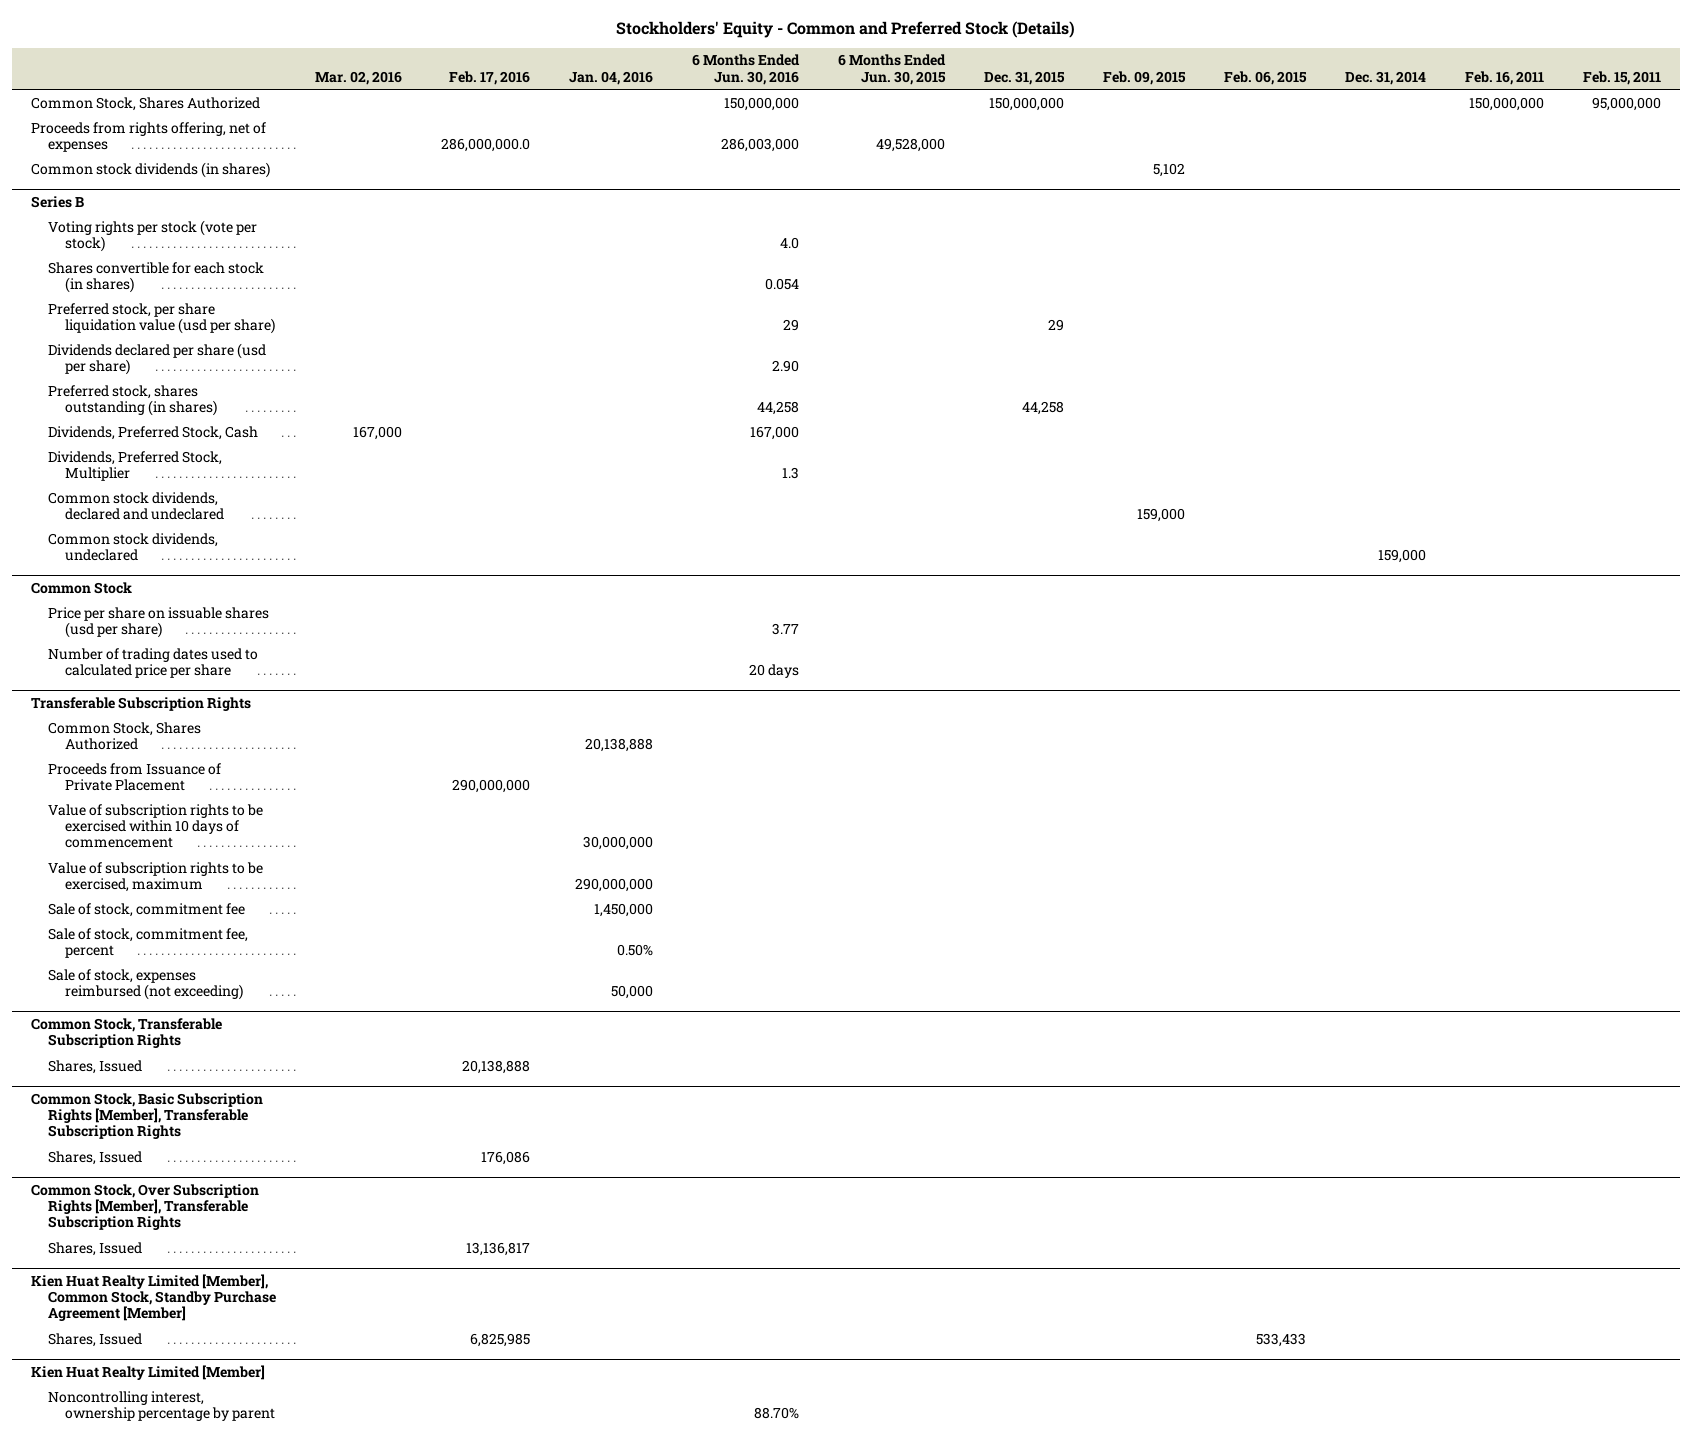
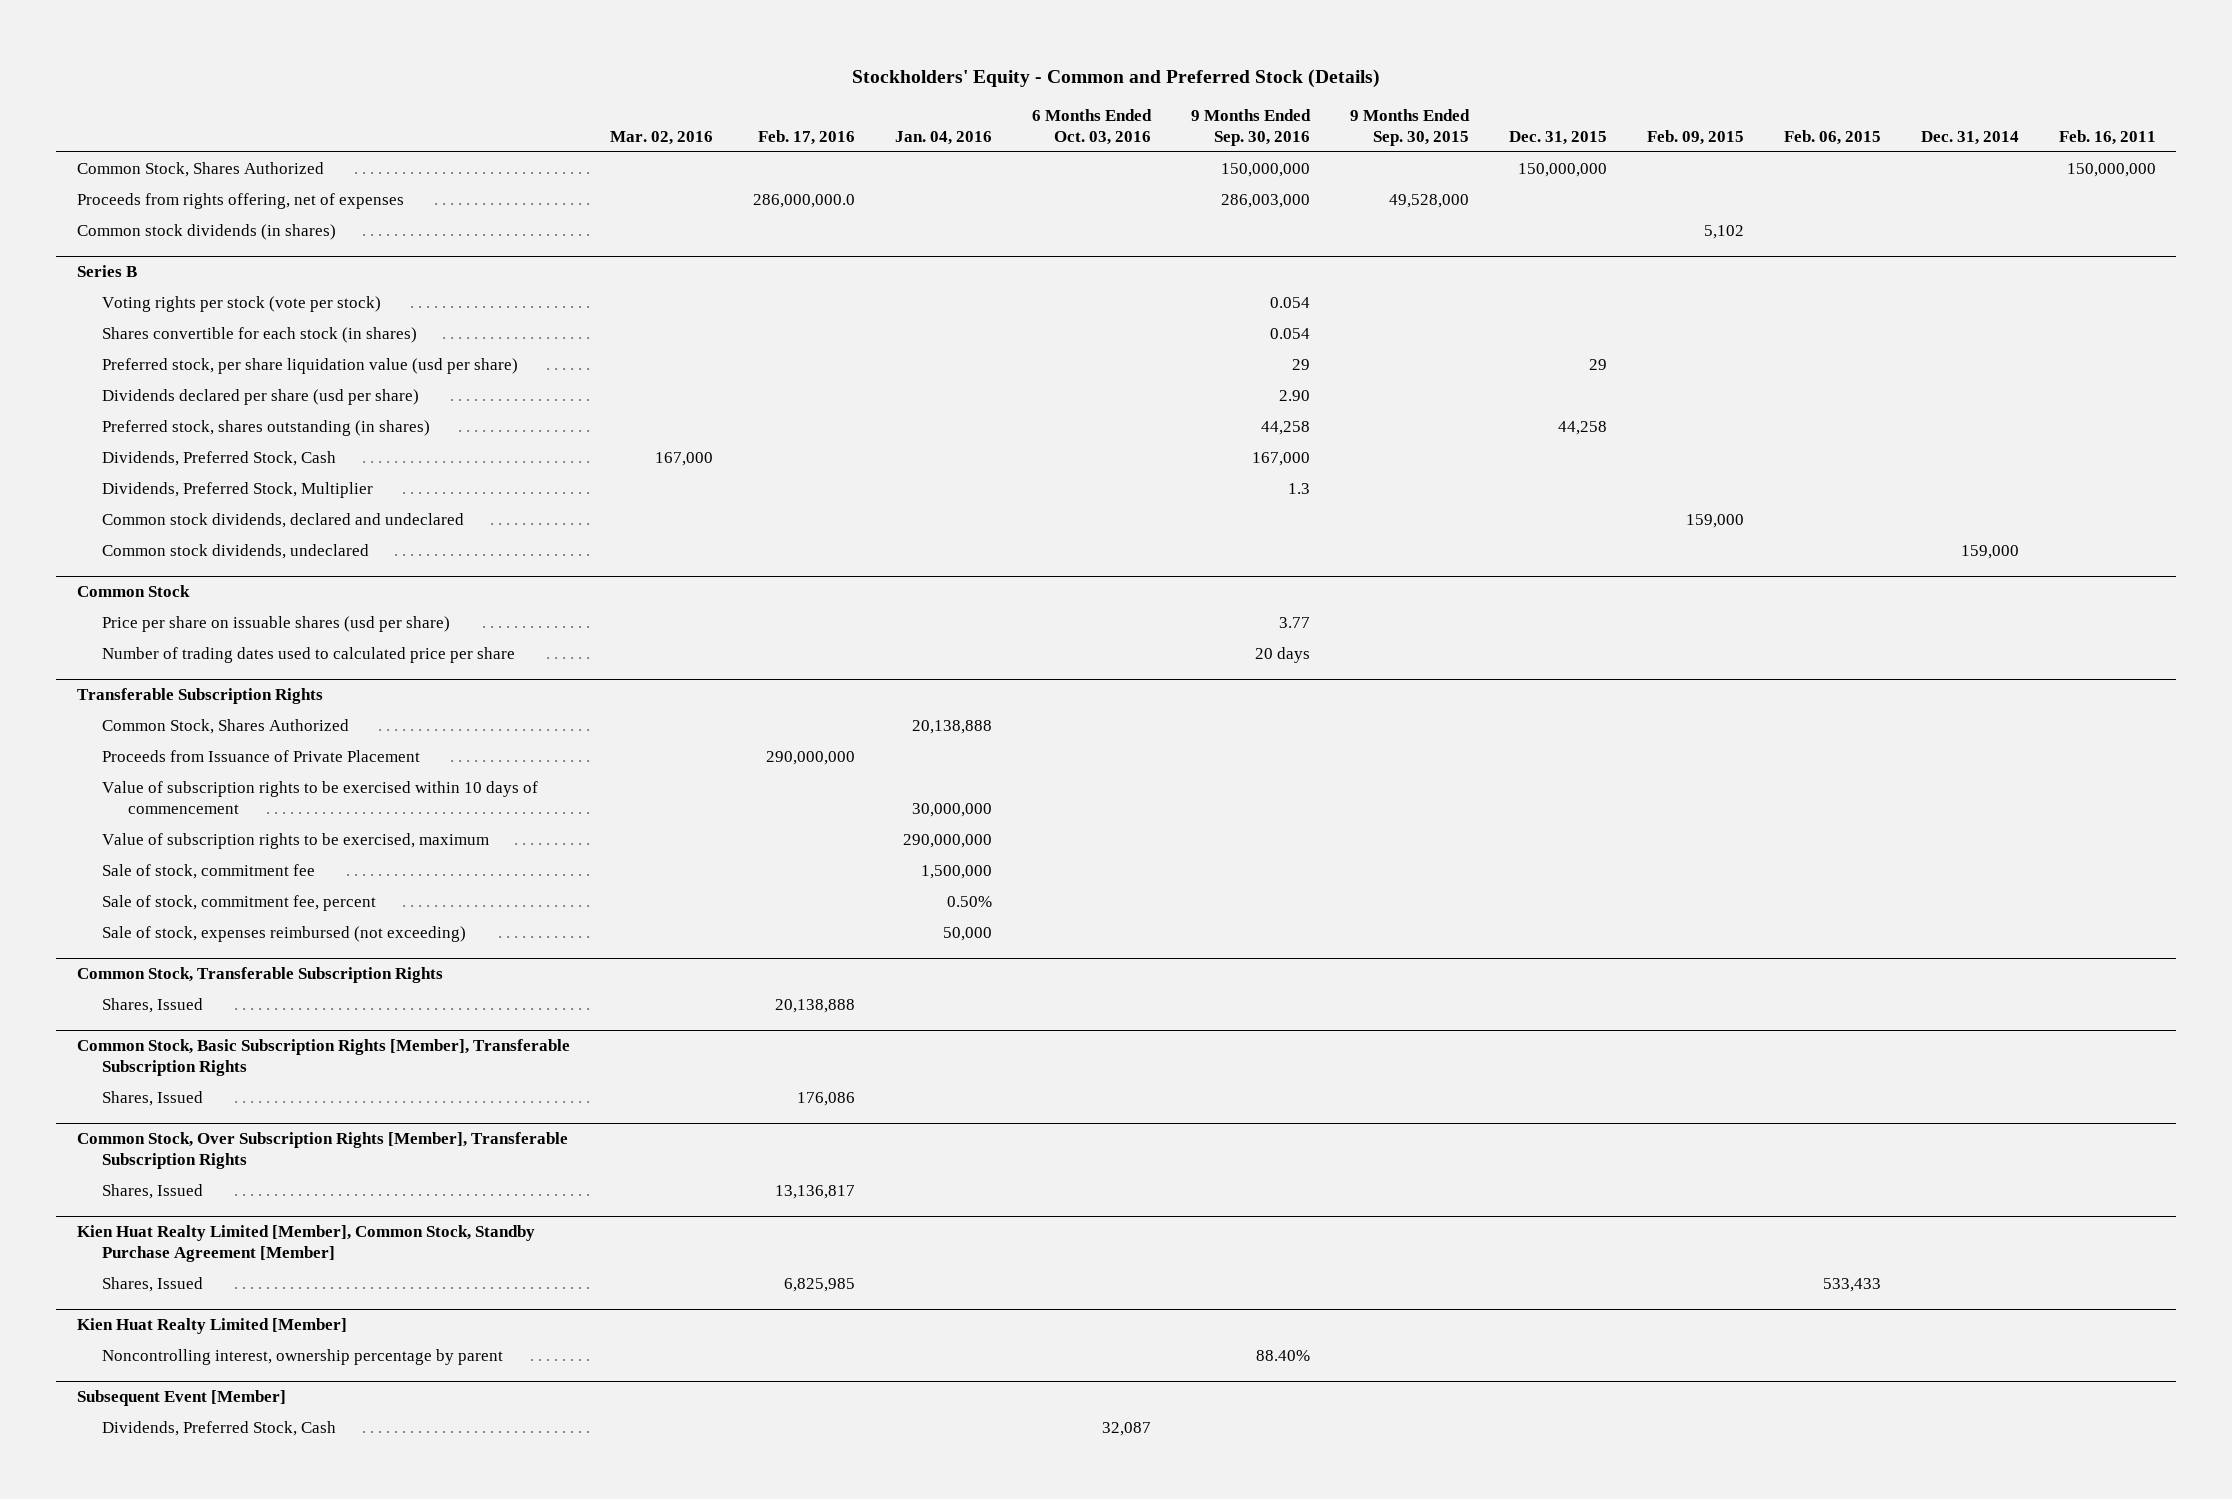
[692,54,801,85] 6 Months Ended Jun. 30, 2016 -> none
[838,54,947,85] 6 Months Ended Jun. 30, 2015 -> none
[1582,70,1661,85] Feb. 15, 2011 -> none
none -> [1031,109,1152,145] 6 Months Ended Oct. 03, 2016
none -> [1190,109,1311,146] 9 Months Ended Sep. 30, 2016
none -> [1349,109,1470,146] 9 Months Ended Sep. 30, 2015
[594,902,654,917] 1,450,000 -> [920,865,992,880] 1,500,000
none -> [76,1390,286,1407] Subsequent Event [Member]
none -> [102,1421,337,1437] Dividends, Preferred Stock, Cash

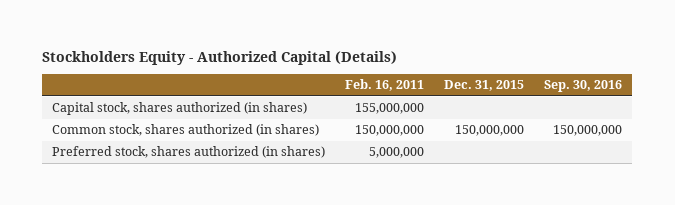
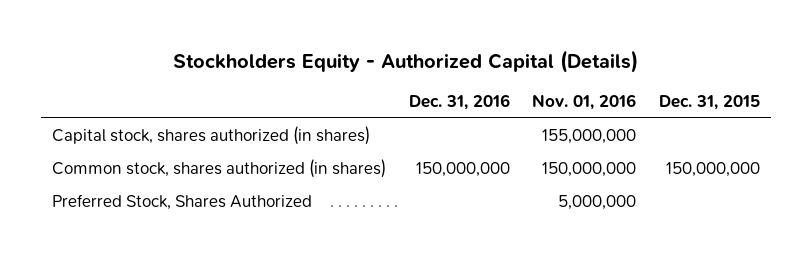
[345,79,425,92] Feb. 16, 2011 -> none
[544,80,623,93] Sep. 30, 2016 -> none
none -> [408,94,510,111] Dec. 31, 2016
none -> [532,94,637,111] Nov. 01, 2016
[52,146,326,159] Preferred stock, shares authorized (in shares) -> [52,194,313,211] Preferred Stock, Shares Authorized

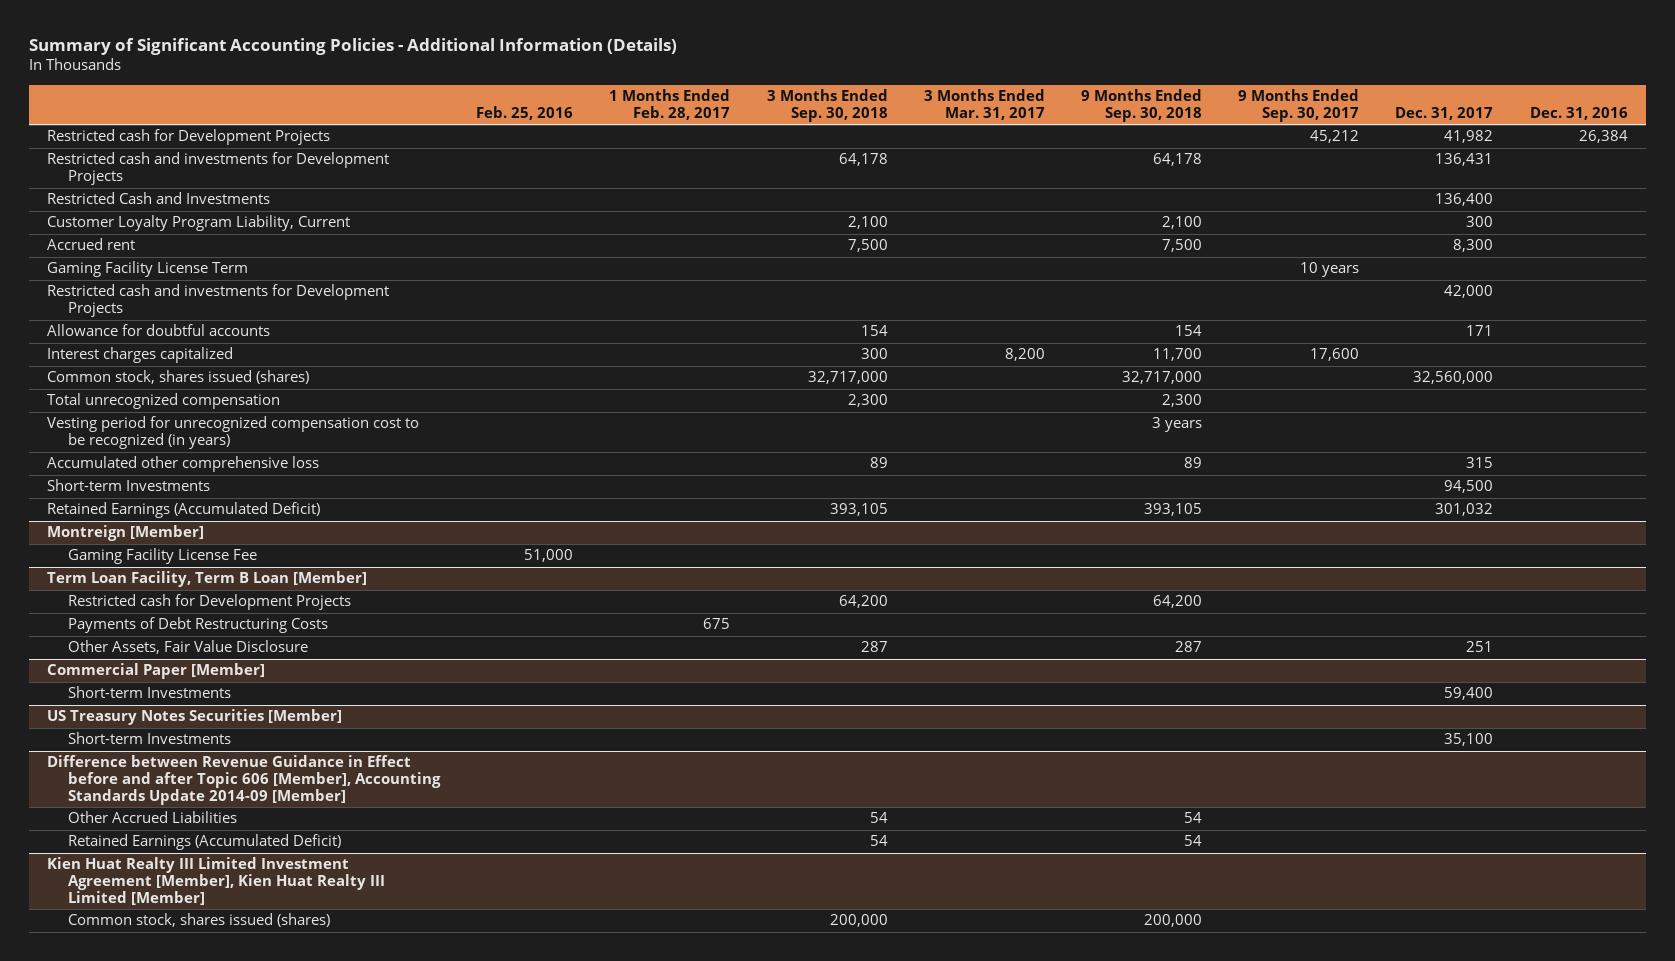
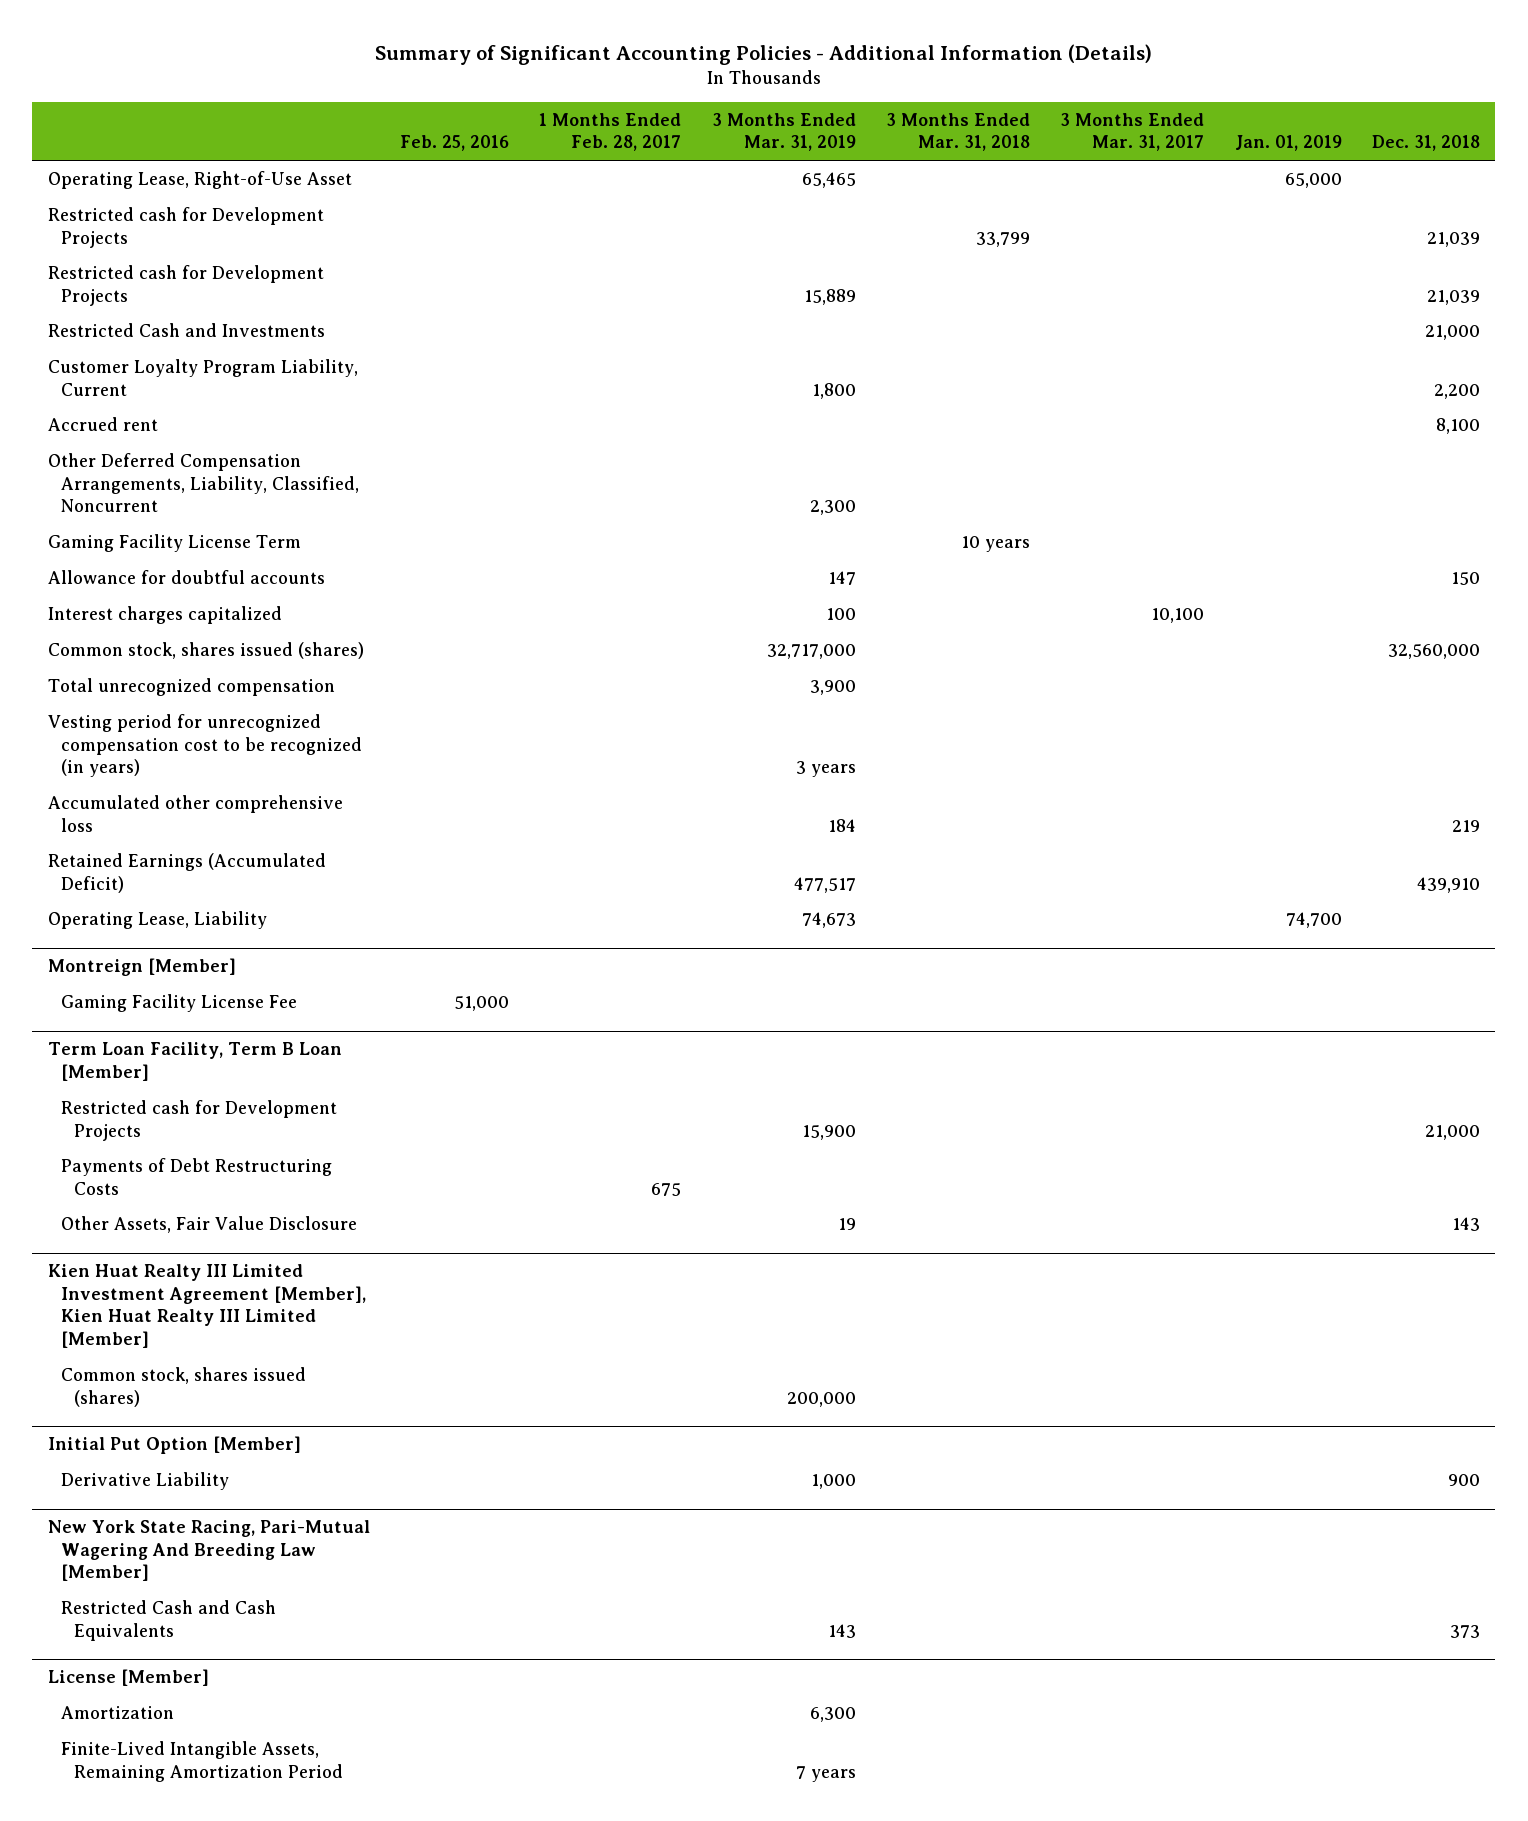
[766,89,888,122] 3 Months Ended Sep. 30, 2018 -> none
[1081,89,1203,122] 9 Months Ended Sep. 30, 2018 -> none
[1238,89,1360,122] 9 Months Ended Sep. 30, 2017 -> none
[1395,106,1494,120] Dec. 31, 2017 -> none
[1529,106,1628,120] Dec. 31, 2016 -> none
none -> [711,112,856,152] 3 Months Ended Mar. 31, 2019
none -> [886,112,1031,152] 3 Months Ended Mar. 31, 2018
none -> [1234,135,1342,152] Jan. 01, 2019
none -> [1372,135,1481,152] Dec. 31, 2018
none -> [47,171,352,190] Operating Lease, Right-of-Use Asset
[46,152,389,186] Restricted cash and investments for Development Projects -> [47,265,324,306] Restricted cash for Development Projects
none -> [47,453,359,513] Other Deferred Compensation Arrangements, Liability, Classified, Noncurrent
[46,284,389,318] Restricted cash and investments for Development Projects -> none
[1004,348,1045,362] 8,200 -> [1151,608,1205,624] 10,100
[46,479,210,492] Short-term Investments -> none
none -> [47,911,267,930] Operating Lease, Liability
[46,663,265,680] Commercial Paper [Member] -> none
[68,686,232,699] Short-term Investments -> none
[46,709,342,726] US Treasury Notes Securities [Member] -> none
[68,732,232,745] Short-term Investments -> none
[46,755,442,805] Difference between Revenue Guidance in Effect before and after Topic 606 [Member], Accounting Standards Update 2014-09 [Member] -> none
[68,811,238,824] Other Accrued Liabilities -> none
[68,834,342,851] Retained Earnings (Accumulated Deficit) -> none
none -> [47,1436,301,1455] Initial Put Option [Member]
none -> [60,1472,229,1491] Derivative Liability
none -> [47,1520,370,1582] New York State Racing, Pari-Mutual Wagering And Breeding Law [Member]
none -> [60,1600,276,1641] Restricted Cash and Cash Equivalents
none -> [47,1669,209,1687] License [Member]
none -> [60,1706,174,1720] Amortization
none -> [60,1741,343,1782] Finite-Lived Intangible Assets, Remaining Amortization Period

